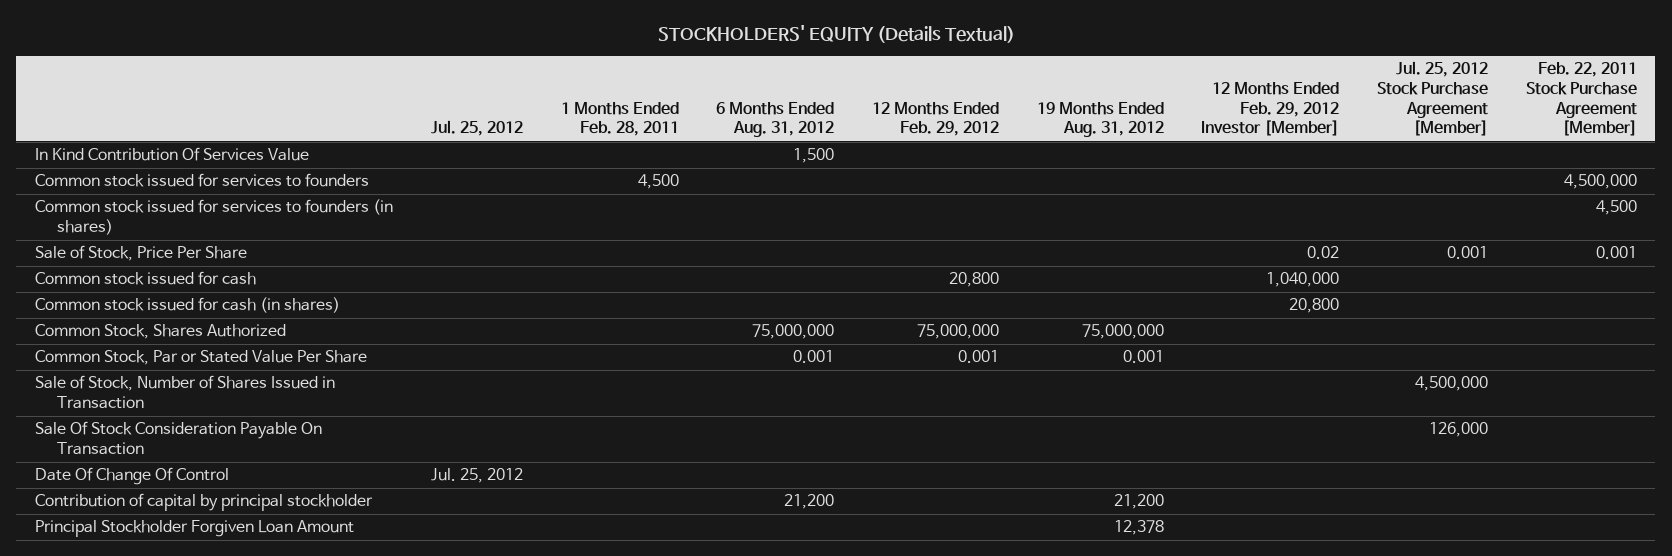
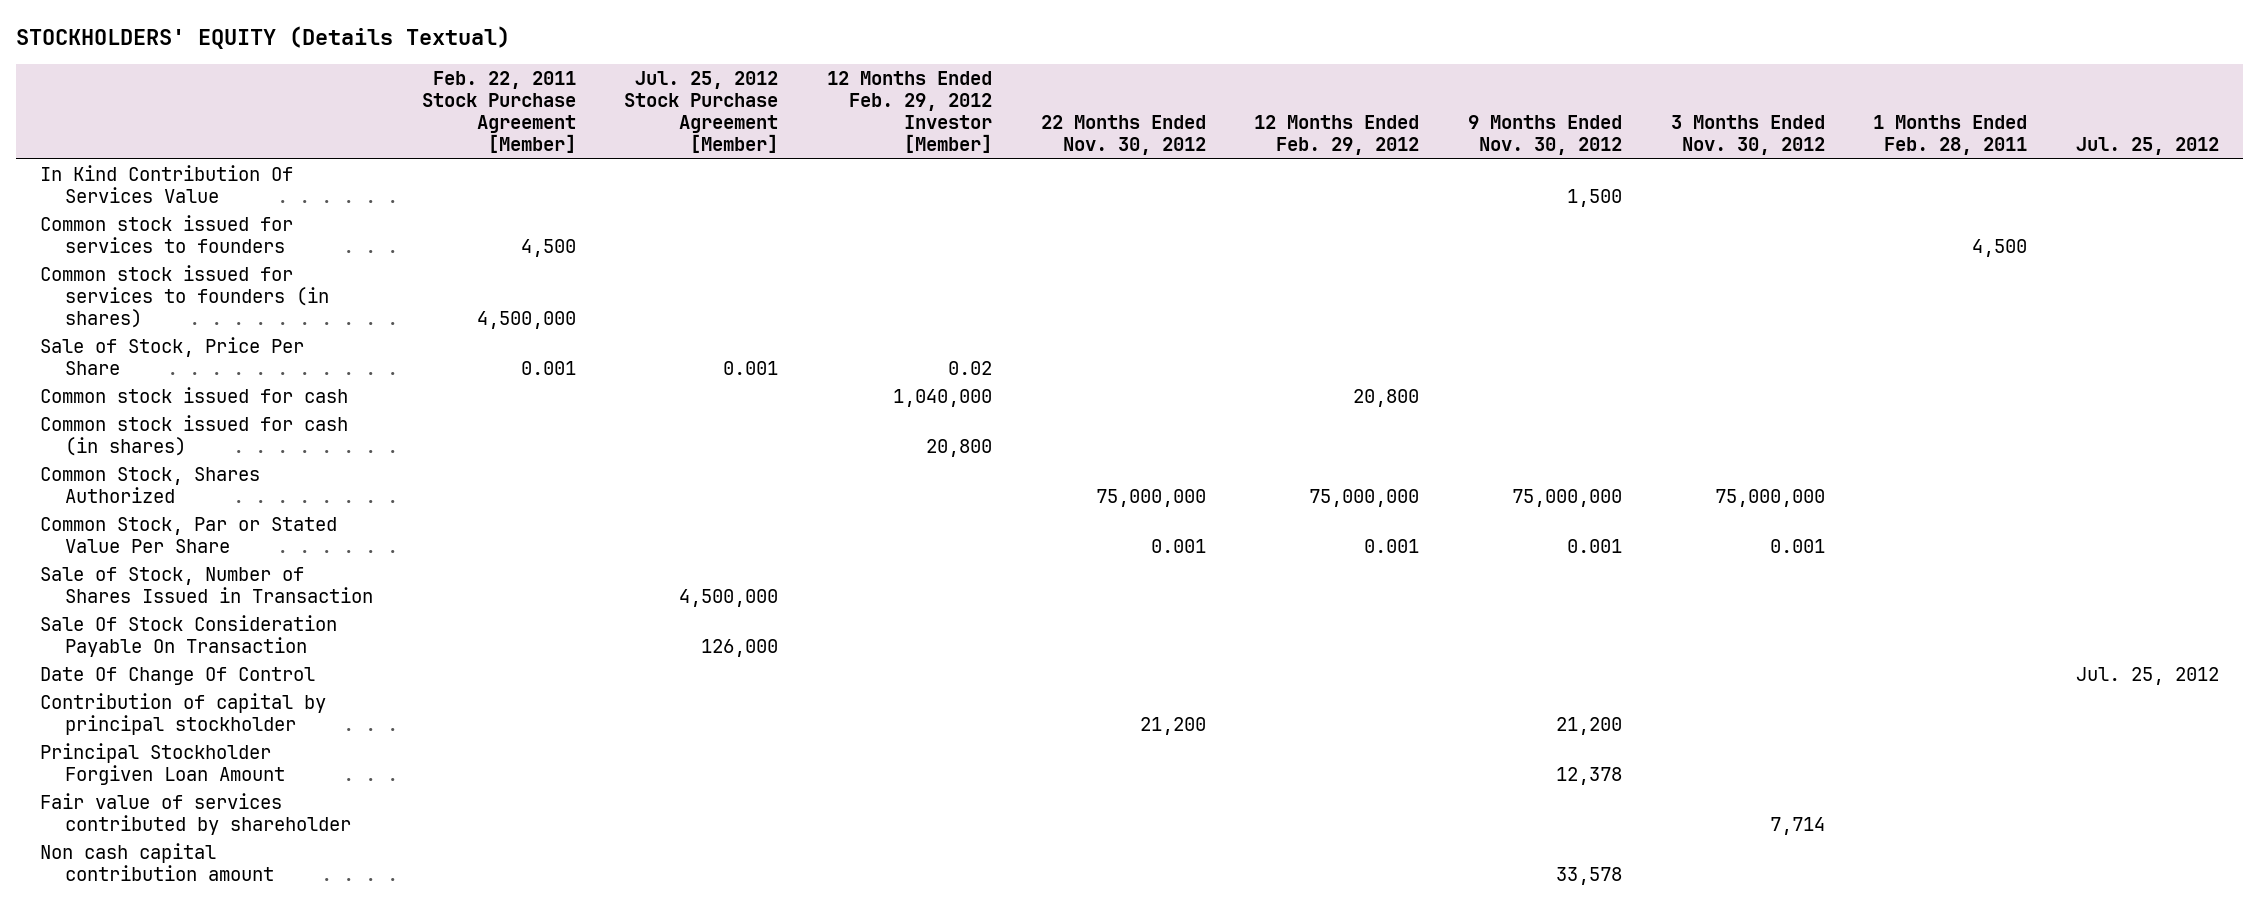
[716,101,835,138] 6 Months Ended Aug. 31, 2012 -> none
[1036,101,1164,138] 19 Months Ended Aug. 31, 2012 -> none
none -> [1040,115,1206,156] 22 Months Ended Nov. 30, 2012
none -> [1468,115,1623,156] 9 Months Ended Nov. 30, 2012
none -> [1670,115,1825,156] 3 Months Ended Nov. 30, 2012
[1563,174,1637,190] 4,500,000 -> [520,238,576,257] 4,500
[1595,200,1637,216] 4,500 -> [476,310,576,329] 4,500,000
none -> [40,792,352,835] Fair value of services contributed by shareholder
none -> [40,842,275,881] Non cash capital contribution amount

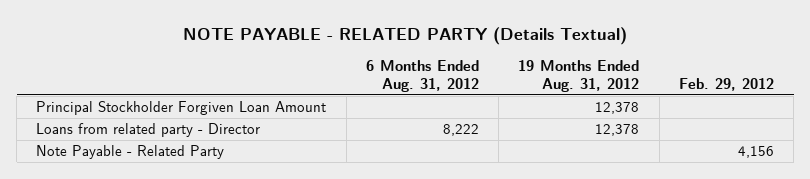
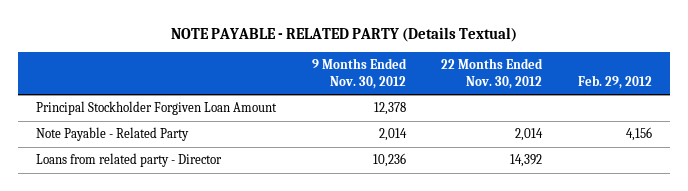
[365,60,479,92] 6 Months Ended Aug. 31, 2012 -> none
[518,60,640,92] 19 Months Ended Aug. 31, 2012 -> none
none -> [311,58,407,89] 9 Months Ended Nov. 30, 2012
none -> [441,58,544,89] 22 Months Ended Nov. 30, 2012
[36,123,261,138] Loans from related party - Director -> [35,153,222,168] Loans from related party - Director

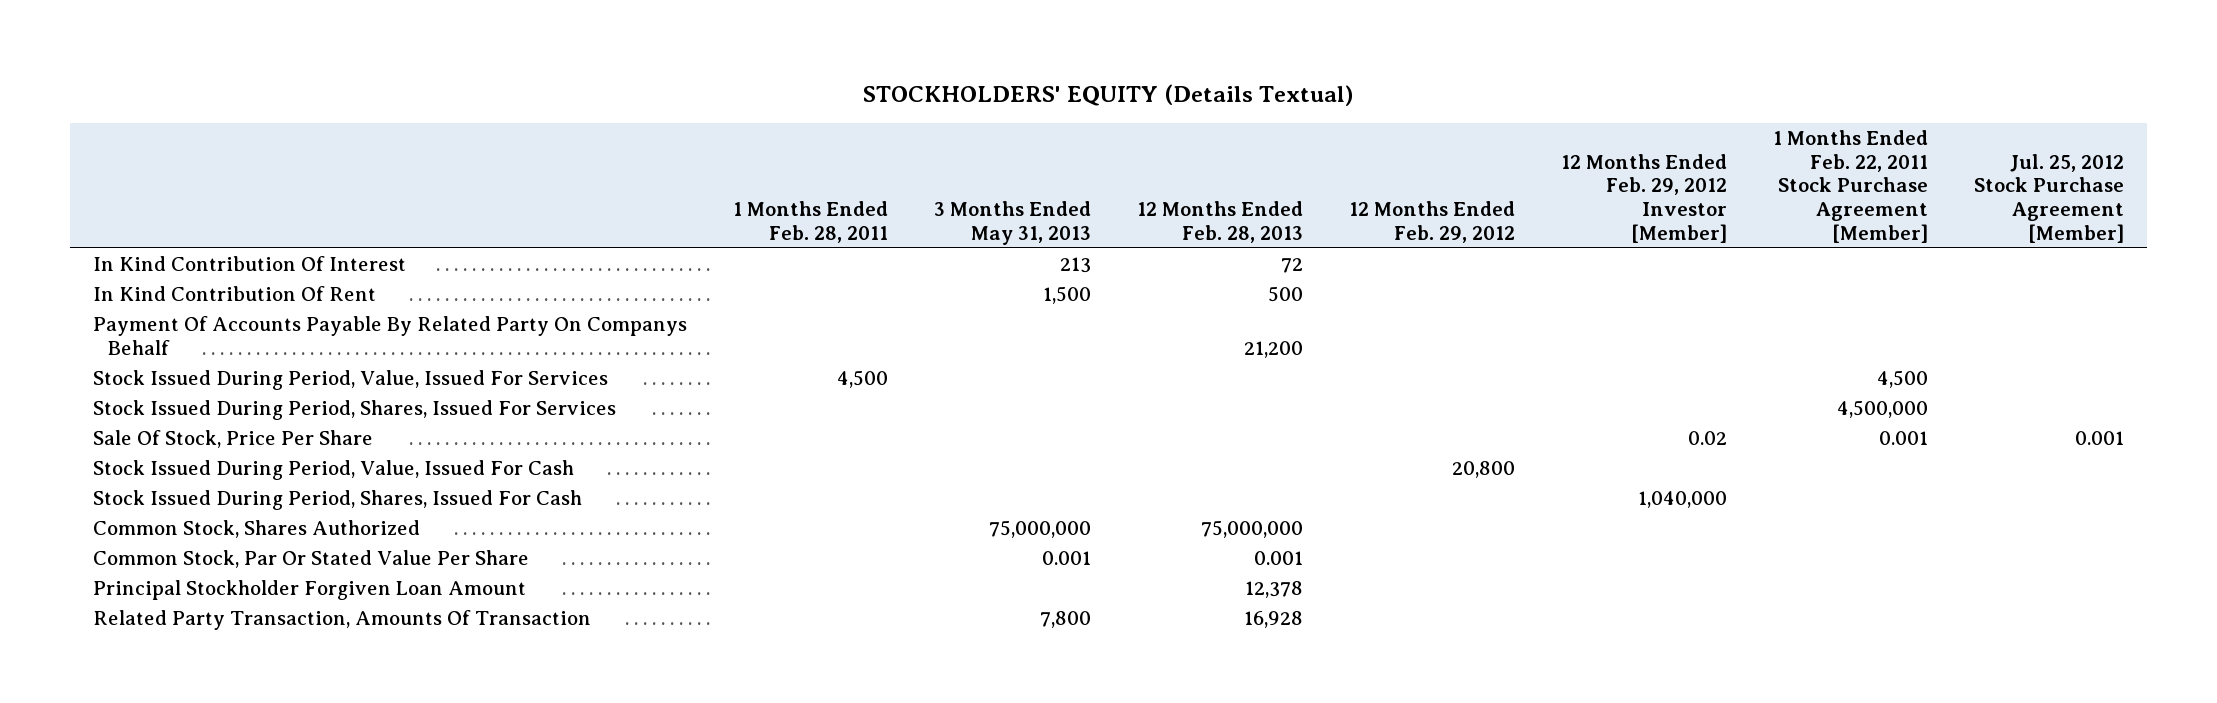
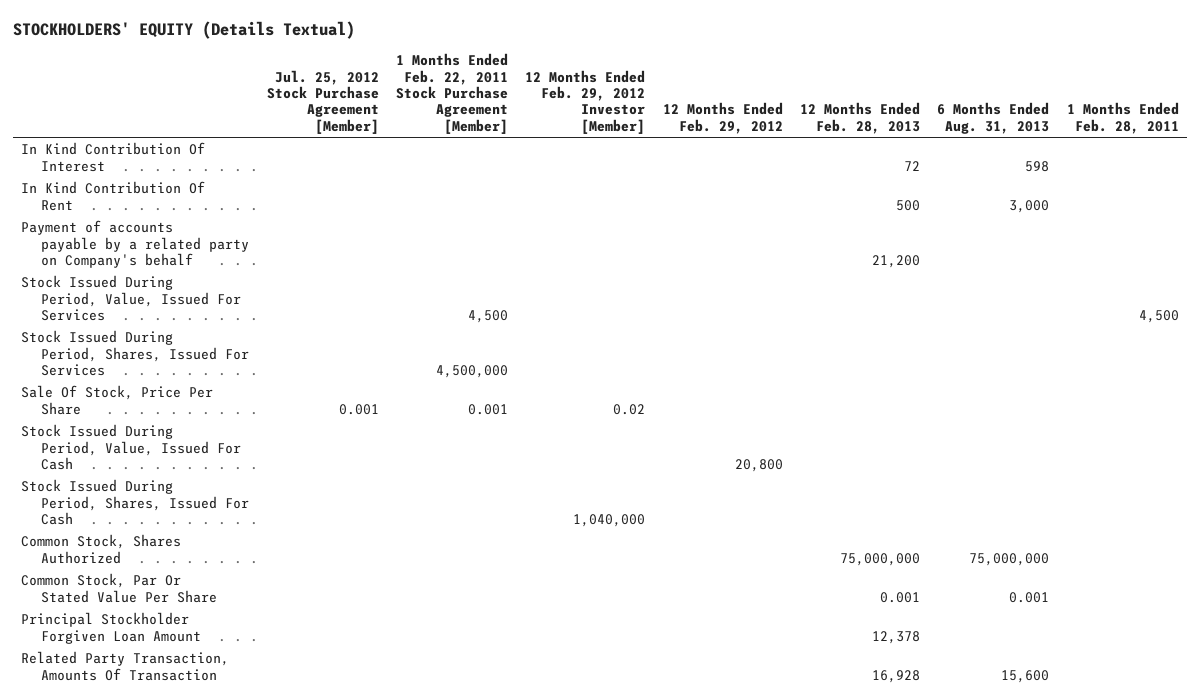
[934,201,1092,245] 3 Months Ended May 31, 2013 -> none
none -> [937,102,1050,134] 6 Months Ended Aug. 31, 2013
[93,316,688,355] Payment Of Accounts Payable By Related Party On Companys Behalf -> [21,220,250,269] Payment of accounts payable by a related party on Company's behalf

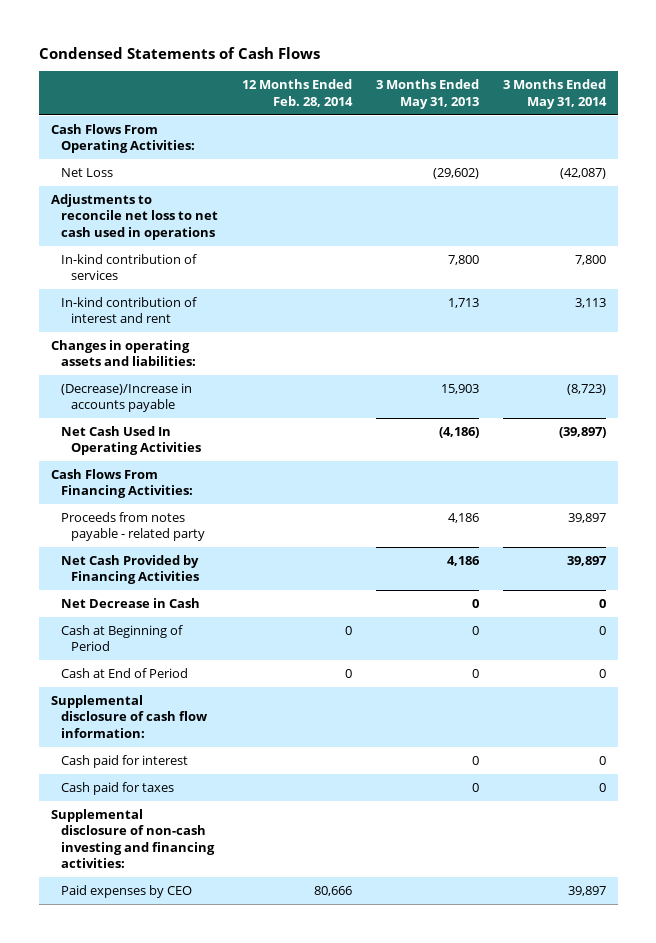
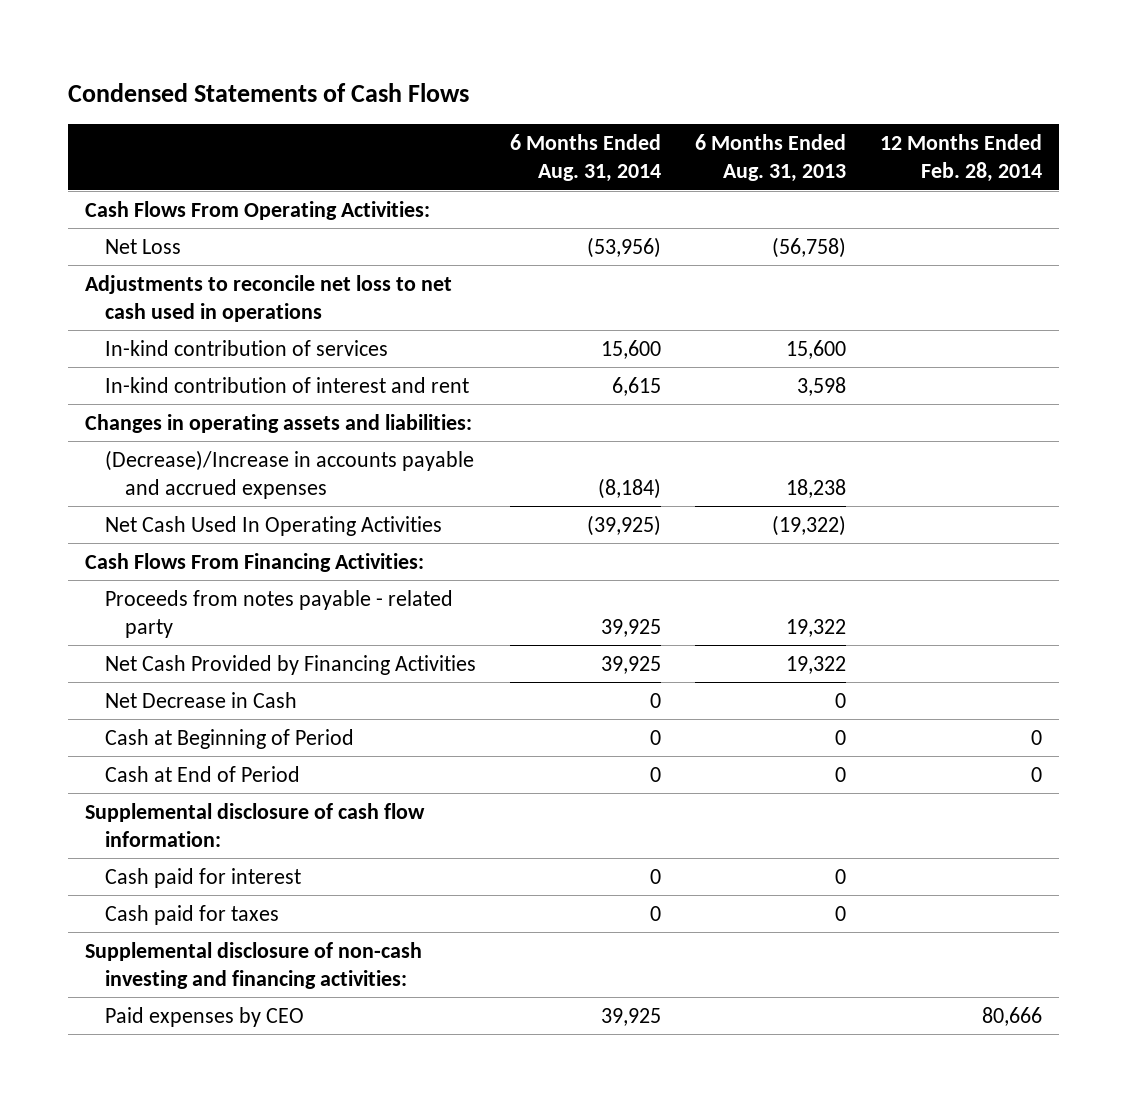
[375,79,479,109] 3 Months Ended May 31, 2013 -> none
[502,79,607,109] 3 Months Ended May 31, 2014 -> none
none -> [509,134,661,183] 6 Months Ended Aug. 31, 2014
none -> [695,134,847,183] 6 Months Ended Aug. 31, 2013
[60,382,192,413] (Decrease)/Increase in accounts payable -> [104,449,474,499] (Decrease)/Increase in accounts payable and accrued expenses

